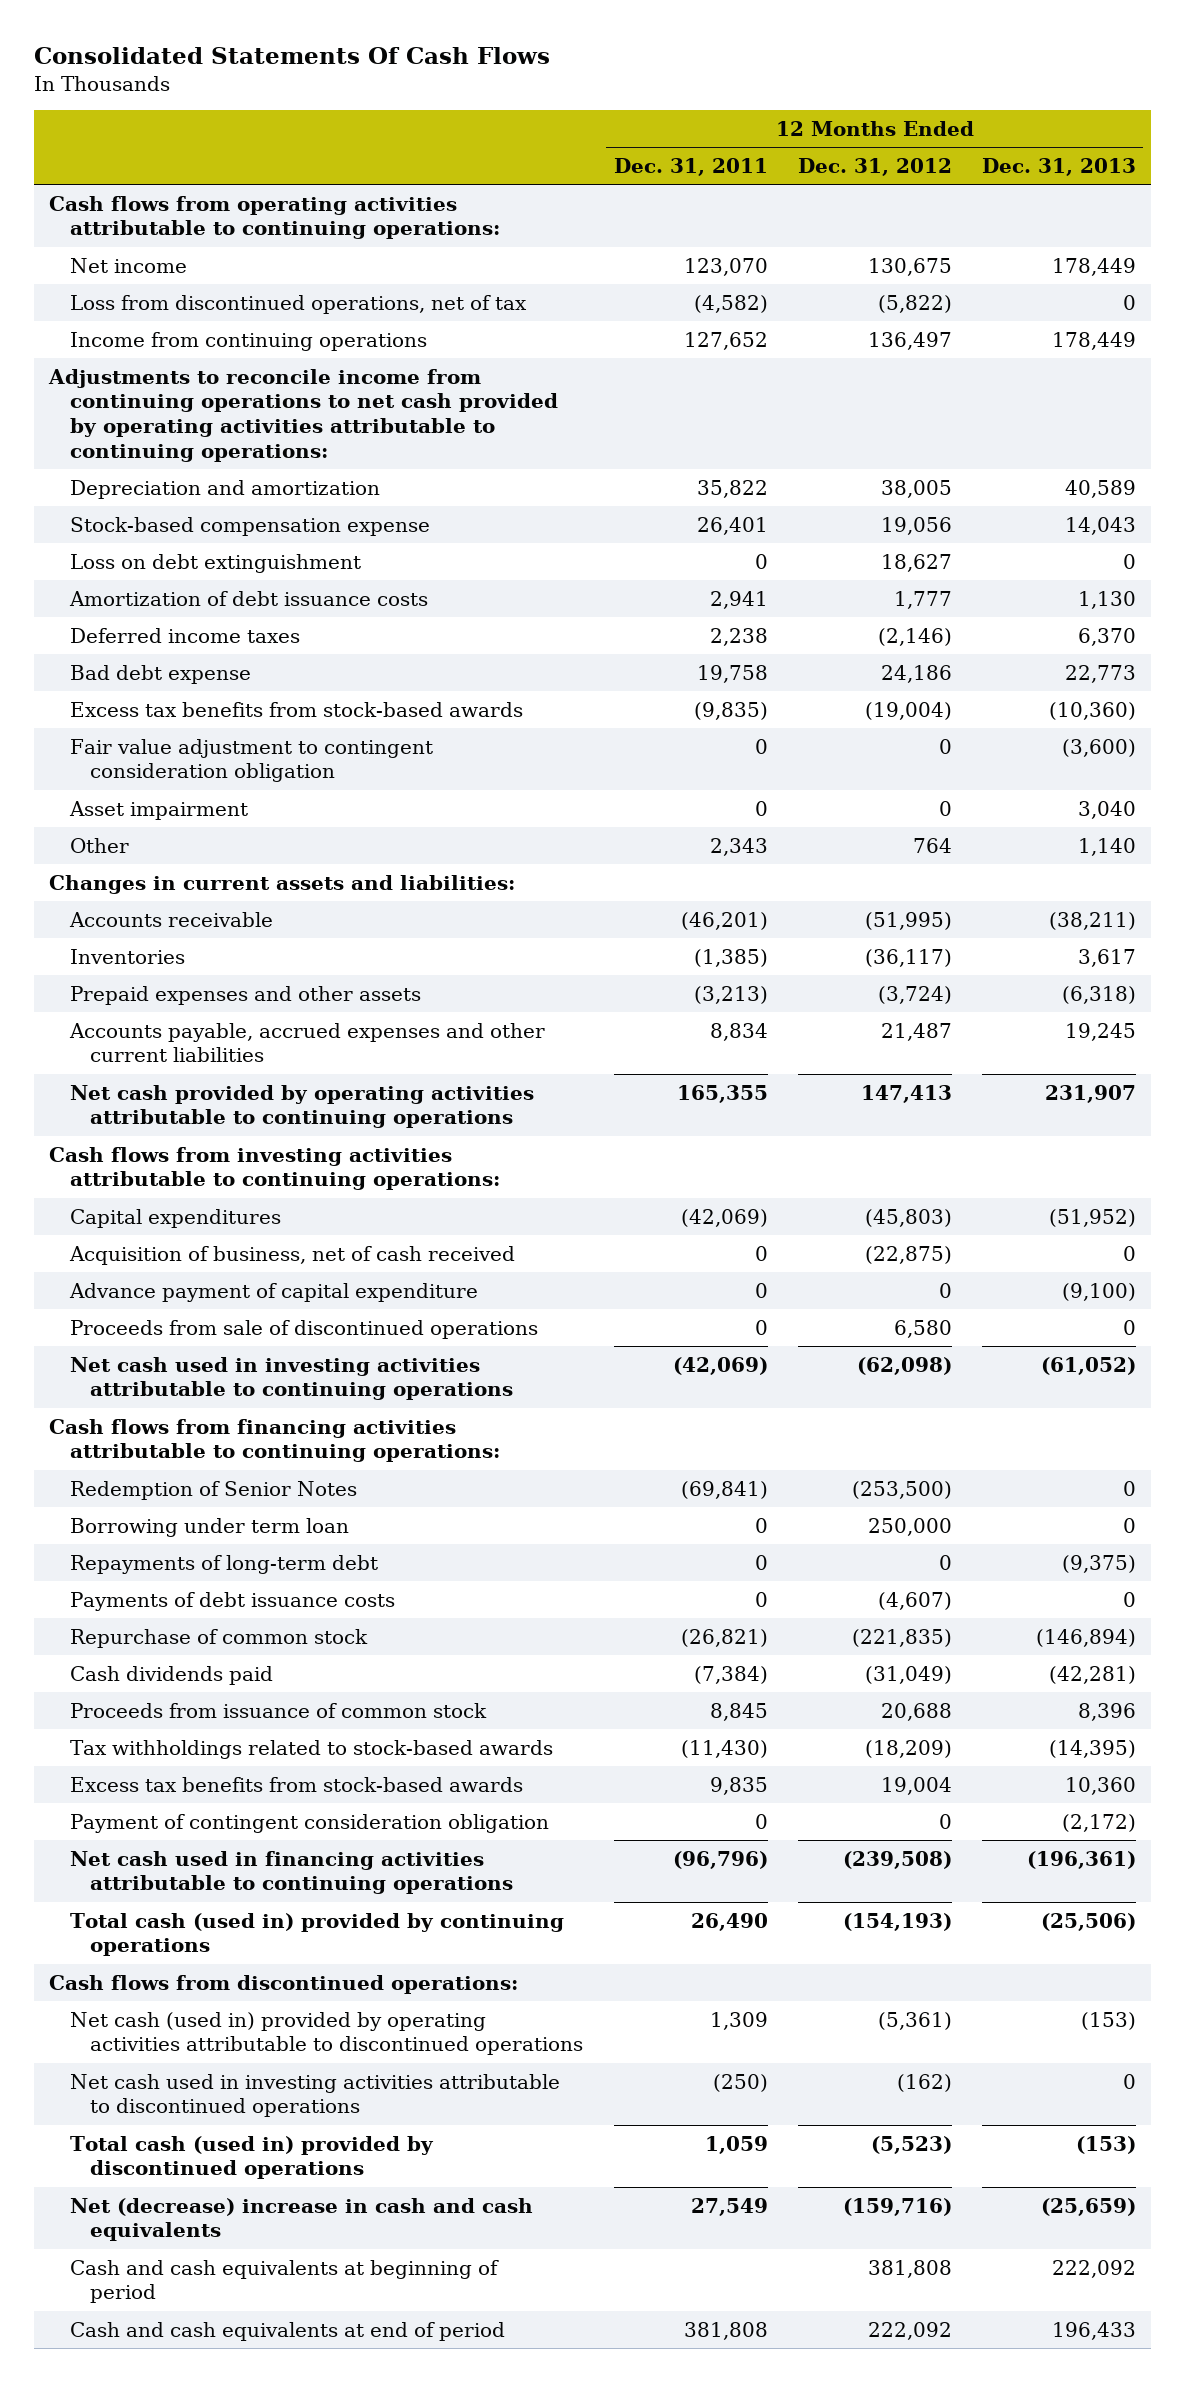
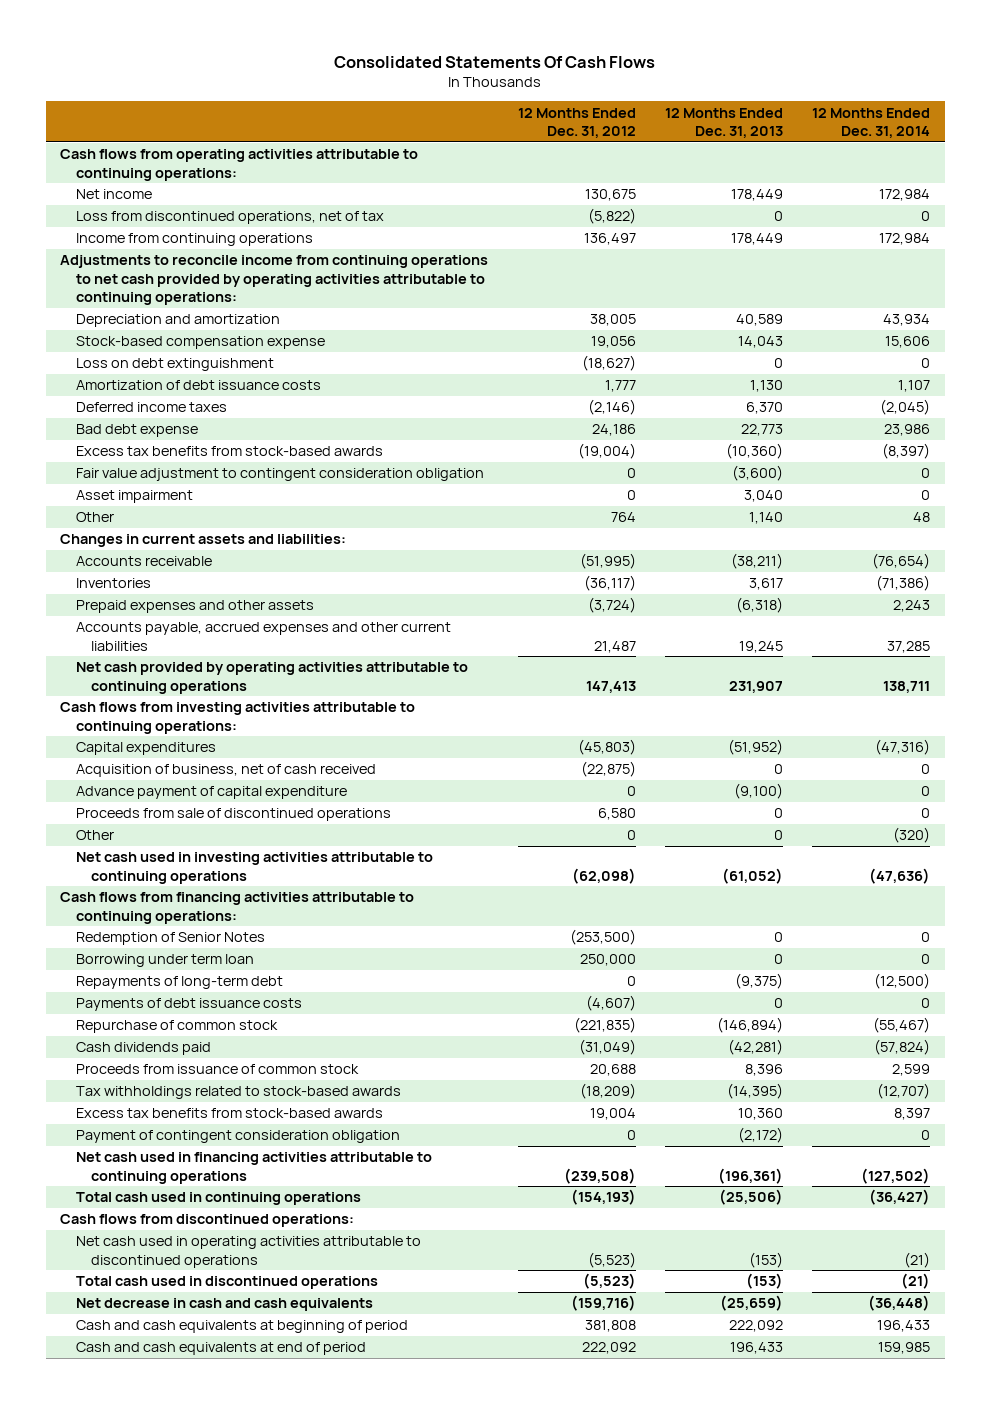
[613,157,768,176] Dec. 31, 2011 -> none
none -> [812,107,931,139] 12 Months Ended Dec. 31, 2014
[880,553,952,572] 18,627 -> [581,355,636,372] (18,627)
none -> [75,830,114,841] Other
[69,1912,564,1957] Total cash (used in) provided by continuing operations -> [75,1192,361,1206] Total cash used in continuing operations
[69,2073,560,2118] Net cash used in investing activities attributable to discontinued operations -> none
[69,2011,584,2056] Net cash (used in) provided by operating activities attributable to discontinued operations -> [75,1236,421,1268] Net cash used in operating activities attributable to discontinued operations
[877,2011,952,2030] (5,361) -> [587,1251,636,1268] (5,523)
[69,2135,434,2180] Total cash (used in) provided by discontinued operations -> [75,1276,378,1290] Total cash used in discontinued operations
[69,2197,533,2242] Net (decrease) increase in cash and cash equivalents -> [75,1298,373,1312] Net decrease in cash and cash equivalents

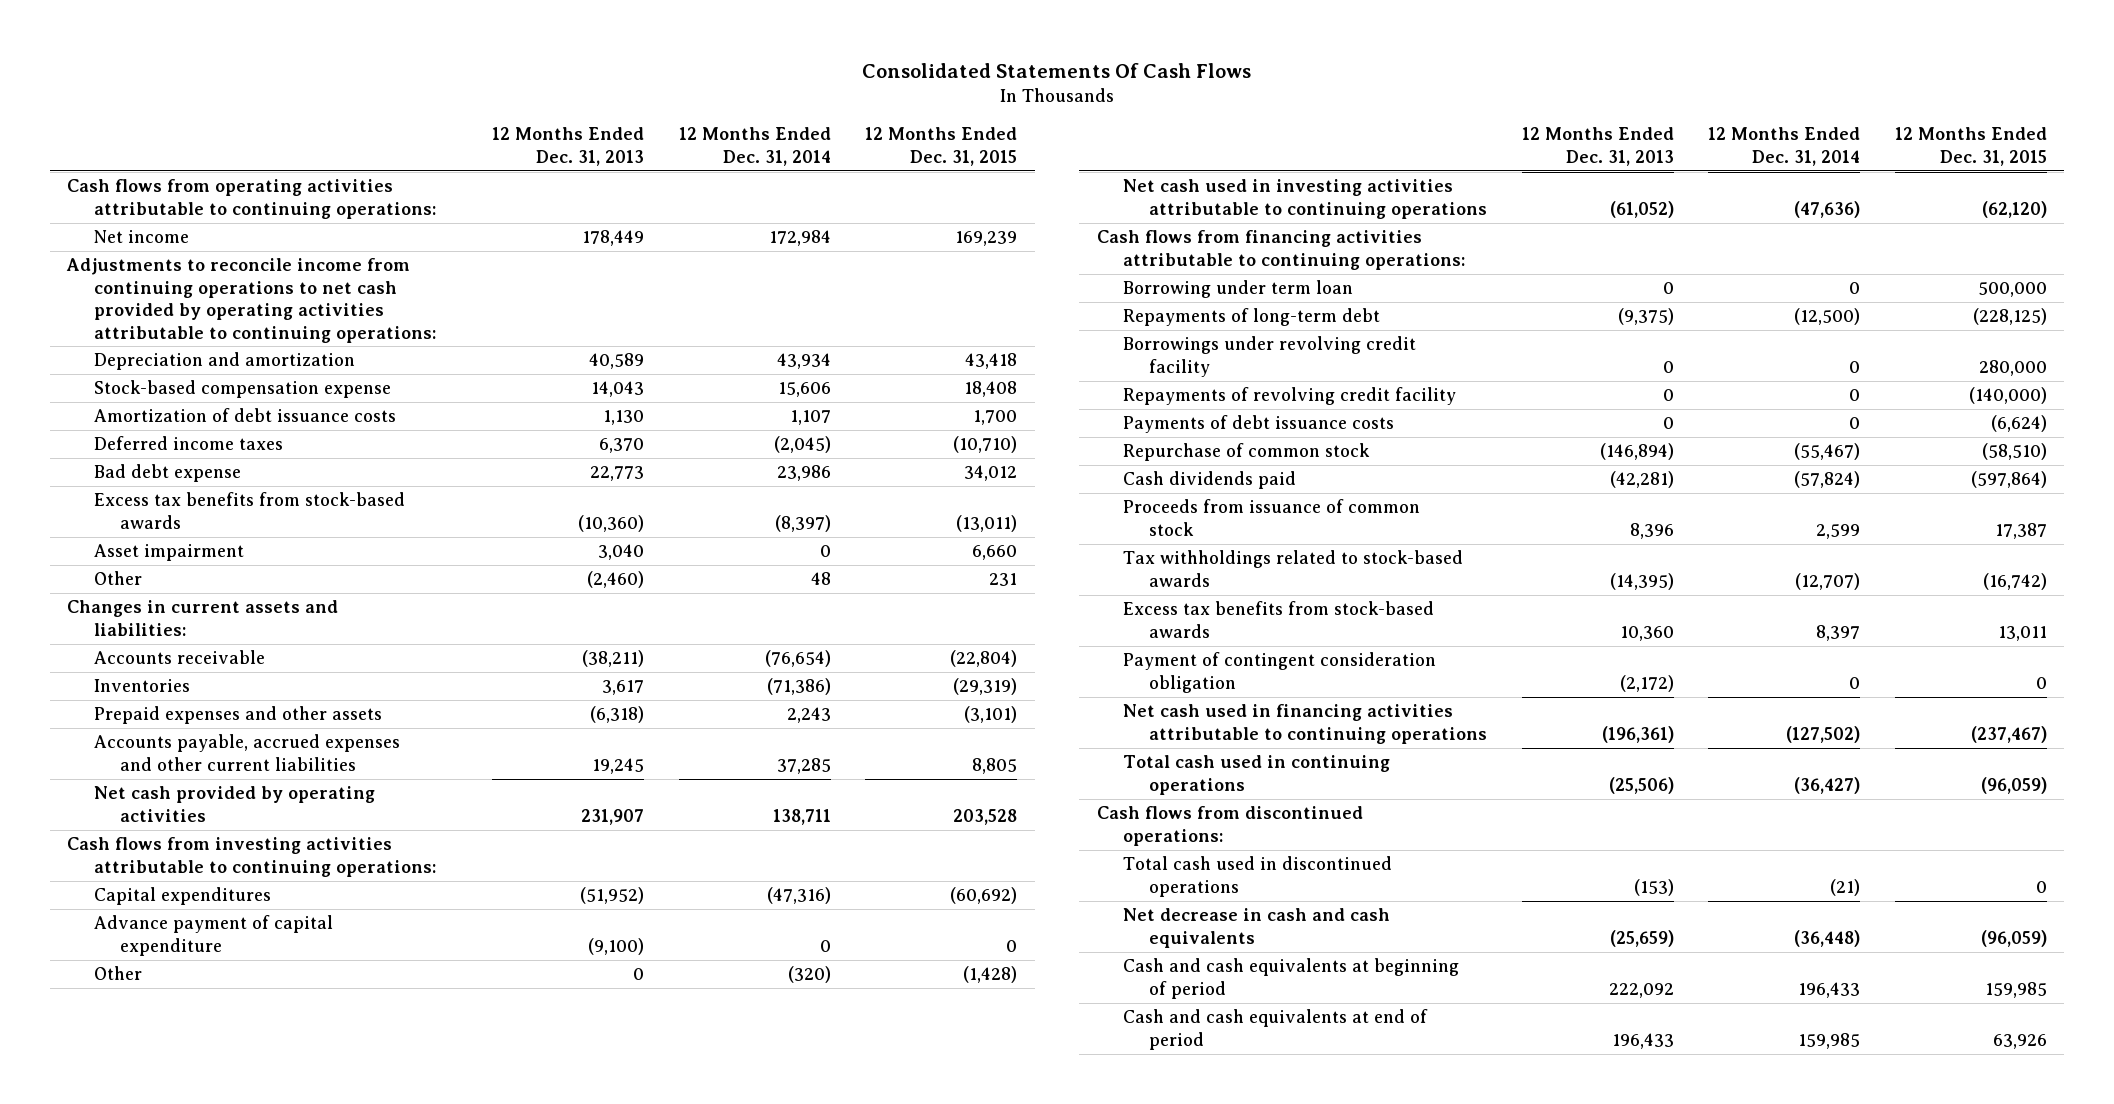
[517,107,636,139] 12 Months Ended Dec. 31, 2012 -> none
none -> [865,127,1018,166] 12 Months Ended Dec. 31, 2015
[75,211,384,225] Loss from discontinued operations, net of tax -> none
[75,233,313,247] Income from continuing operations -> none
[75,358,274,372] Loss on debt extinguishment -> none
[75,468,484,482] Fair value adjustment to contingent consideration obligation -> none
[749,512,784,525] 1,140 -> [587,571,645,589] (2,460)
[75,662,468,694] Net cash provided by operating activities attributable to continuing operations -> [93,786,375,822] Net cash provided by operating activities
[75,764,376,778] Acquisition of business, net of cash received -> none
[75,808,391,822] Proceeds from sale of discontinued operations -> none
[75,932,265,946] Redemption of Senior Notes -> none
none -> [1123,336,1417,377] Borrowings under revolving credit facility
none -> [1123,387,1457,406] Repayments of revolving credit facility
[75,1236,421,1268] Net cash used in operating activities attributable to discontinued operations -> none

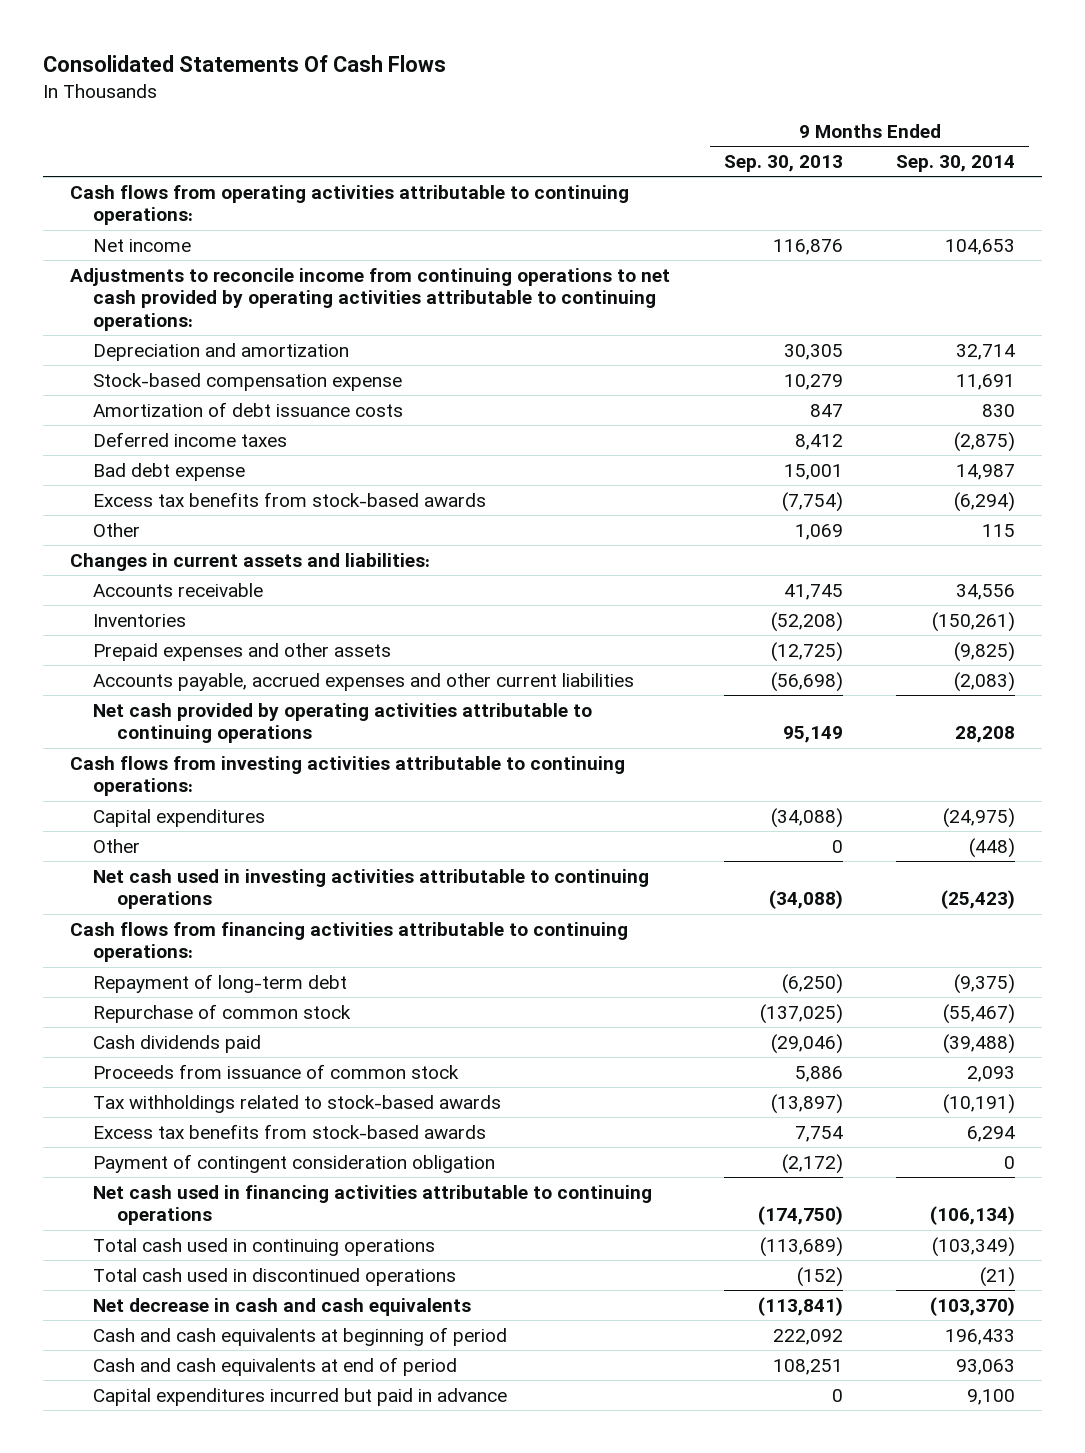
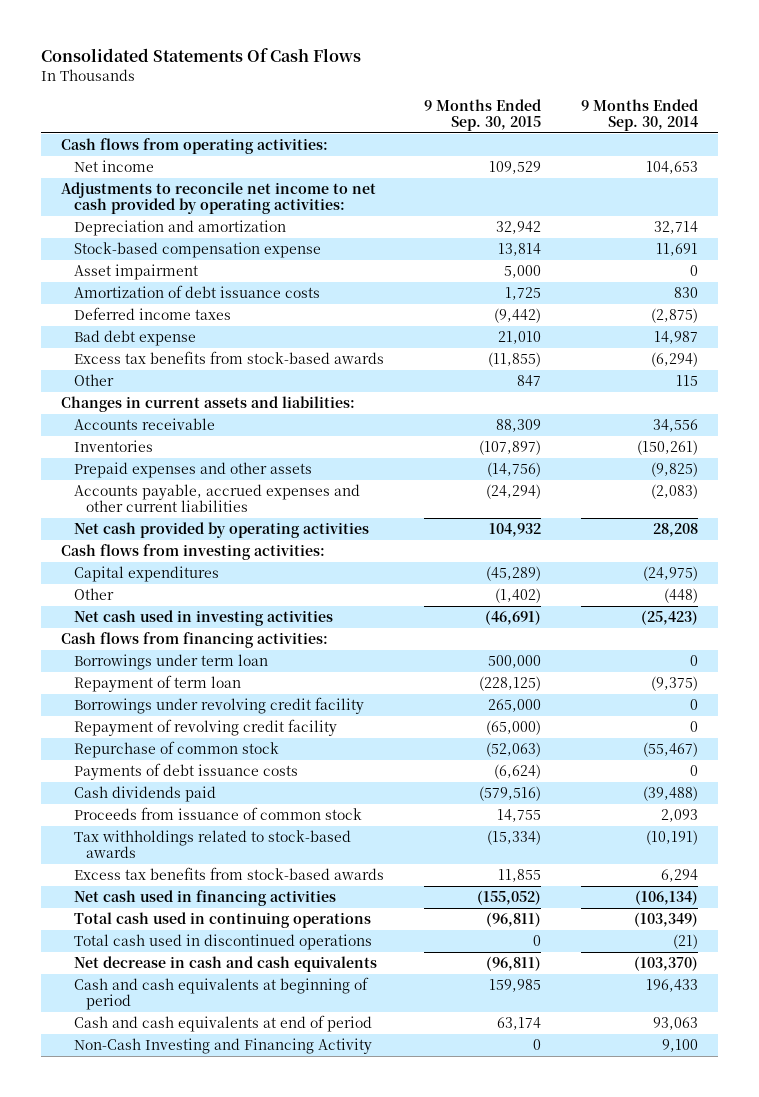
[723,155,843,173] Sep. 30, 2013 -> none
none -> [423,98,541,132] 9 Months Ended Sep. 30, 2015
[69,184,629,226] Cash flows from operating activities attributable to continuing operations: -> [61,137,329,154] Cash flows from operating activities:
[69,267,670,331] Adjustments to reconcile income from continuing operations to net cash provided by operating activities attributable to continuing operations: -> [61,181,377,215] Adjustments to reconcile net income to net cash provided by operating activities:
none -> [73,263,198,280] Asset impairment
[93,702,593,744] Net cash provided by operating activities attributable to continuing operations -> [73,521,369,538] Net cash provided by operating activities
[69,755,625,797] Cash flows from investing activities attributable to continuing operations: -> [61,543,326,560] Cash flows from investing activities:
[93,868,650,910] Net cash used in investing activities attributable to continuing operations -> [73,609,333,626] Net cash used in investing activities
[69,921,628,963] Cash flows from financing activities attributable to continuing operations: -> [61,631,329,648] Cash flows from financing activities:
none -> [73,653,268,670] Borrowings under term loan
[93,973,348,993] Repayment of long-term debt -> [73,674,241,692] Repayment of term loan
none -> [73,696,364,714] Borrowings under revolving credit facility
none -> [73,718,337,736] Repayment of revolving credit facility
none -> [73,762,298,780] Payments of debt issuance costs
[93,1153,496,1173] Payment of contingent consideration obligation -> none
[93,1184,653,1226] Net cash used in financing activities attributable to continuing operations -> [73,889,336,906] Net cash used in financing activities
[93,1387,508,1406] Capital expenditures incurred but paid in advance -> [73,1037,372,1054] Non-Cash Investing and Financing Activity

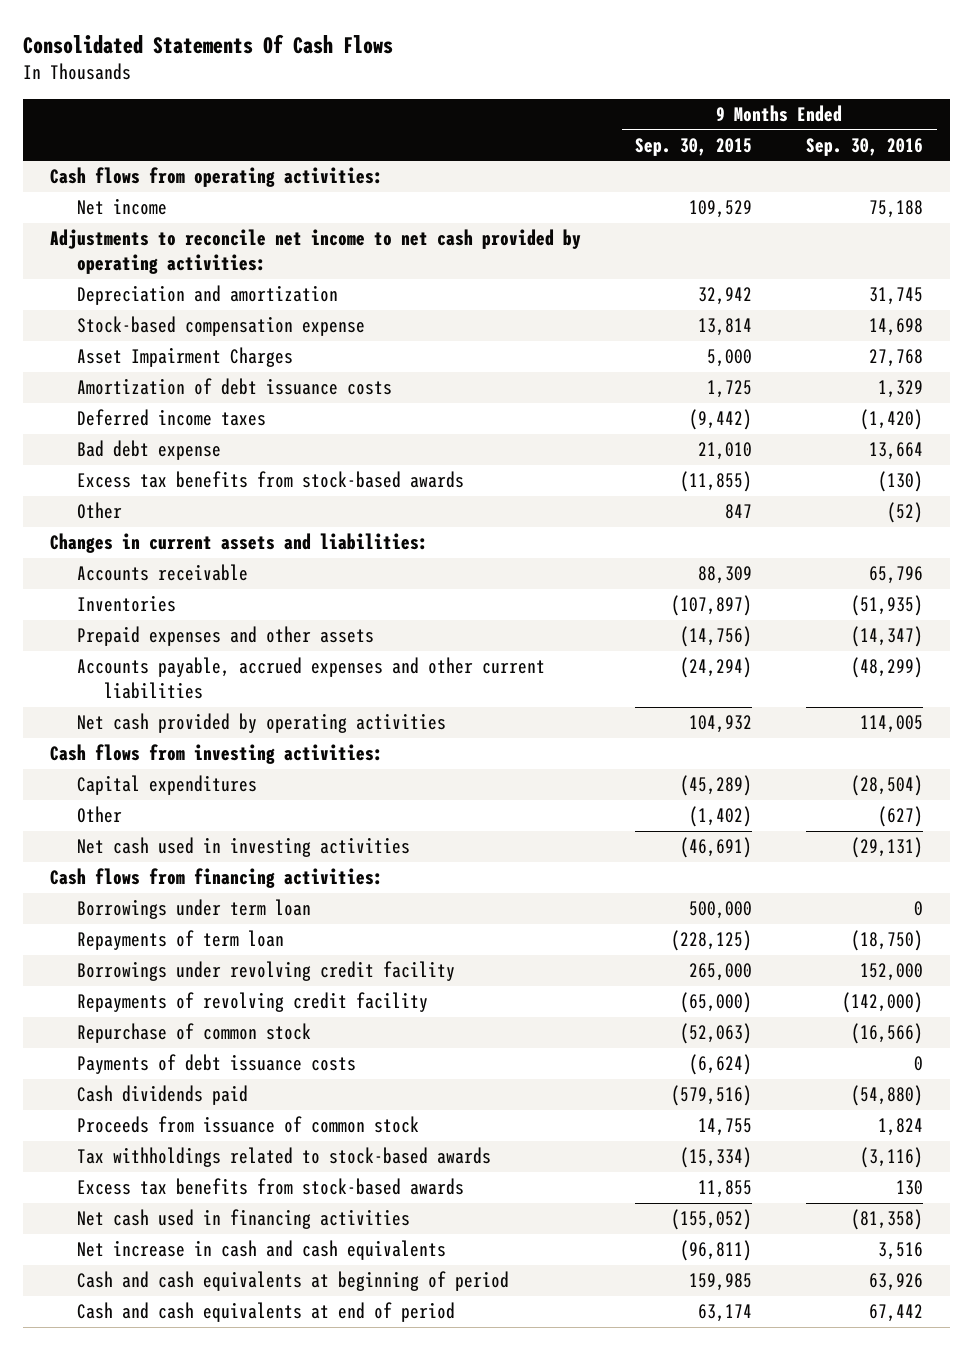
[580,98,698,132] 9 Months Ended Sep. 30, 2014 -> none
none -> [806,137,924,156] Sep. 30, 2016
[73,263,198,280] Asset impairment -> [77,347,294,368] Asset Impairment Charges
[73,674,241,692] Repayment of term loan -> [77,930,285,951] Repayments of term loan
[73,718,337,736] Repayment of revolving credit facility -> [77,992,429,1013] Repayments of revolving credit facility
[73,911,371,928] Total cash used in continuing operations -> none
[73,933,372,950] Total cash used in discontinued operations -> none
[73,955,377,972] Net decrease in cash and cash equivalents -> [77,1240,447,1261] Net increase in cash and cash equivalents
[73,1037,372,1054] Non-Cash Investing and Financing Activity -> none

